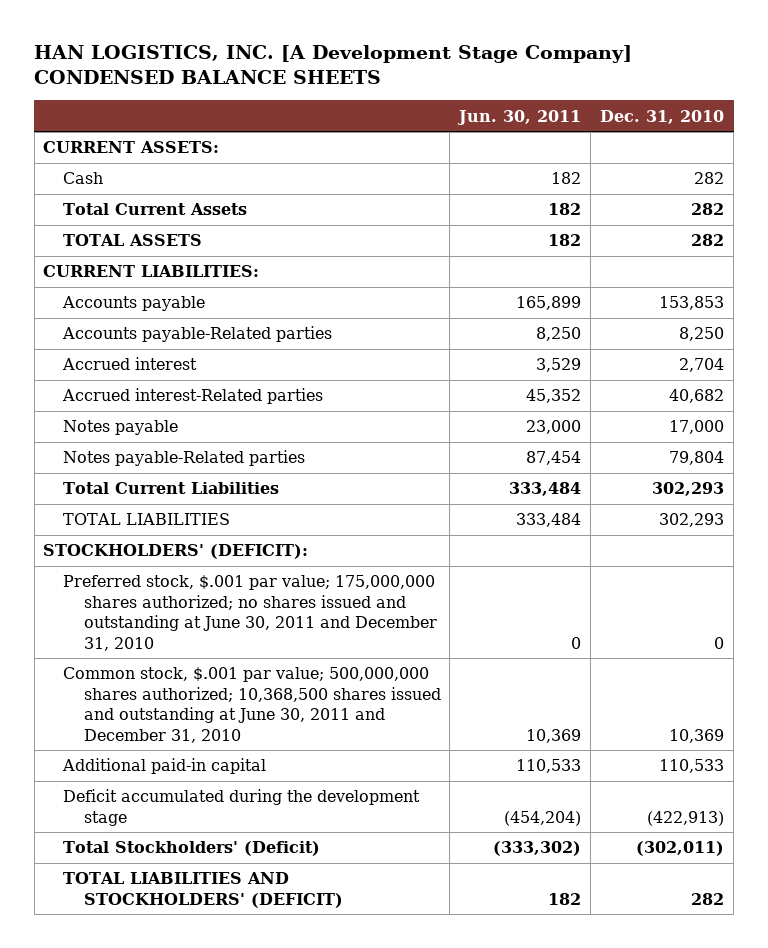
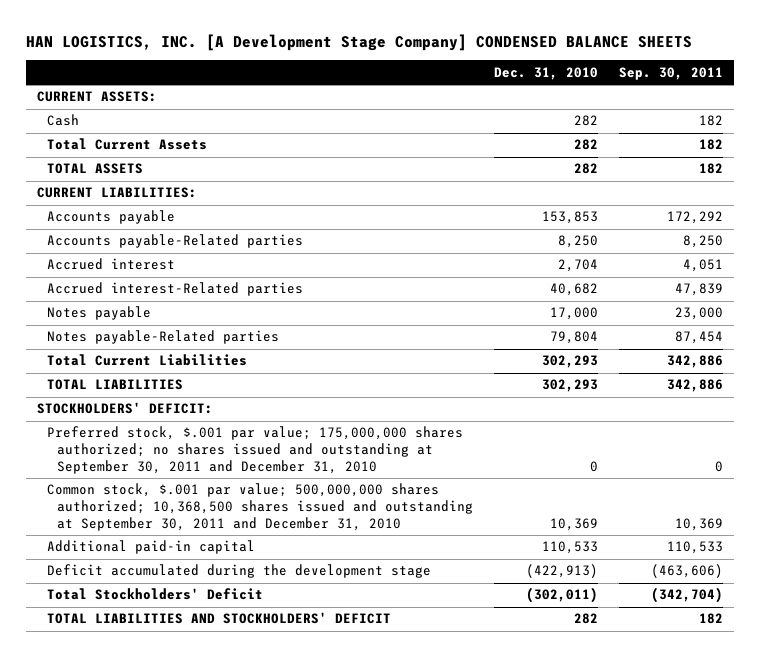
[457,109,582,125] Jun. 30, 2011 -> none
none -> [619,66,724,80] Sep. 30, 2011
[43,544,309,560] STOCKHOLDERS' (DEFICIT): -> [36,402,213,415] STOCKHOLDERS' DEFICIT:
[63,575,437,651] Preferred stock, $.001 par value; 175,000,000 shares authorized; no shares issued and outstanding at June 30, 2011 and December 31, 2010 -> [46,426,463,475] Preferred stock, $.001 par value; 175,000,000 shares authorized; no shares issued and outstanding at September 30, 2011 and December 31, 2010
[63,667,441,743] Common stock, $.001 par value; 500,000,000 shares authorized; 10,368,500 shares issued and outstanding at June 30, 2011 and December 31, 2010 -> [46,483,474,532] Common stock, $.001 par value; 500,000,000 shares authorized; 10,368,500 shares issued and outstanding at September 30, 2011 and December 31, 2010
[63,841,321,857] Total Stockholders' (Deficit) -> [46,588,263,601] Total Stockholders' Deficit
[63,872,343,908] TOTAL LIABILITIES AND STOCKHOLDERS' (DEFICIT) -> [46,612,391,625] TOTAL LIABILITIES AND STOCKHOLDERS' DEFICIT

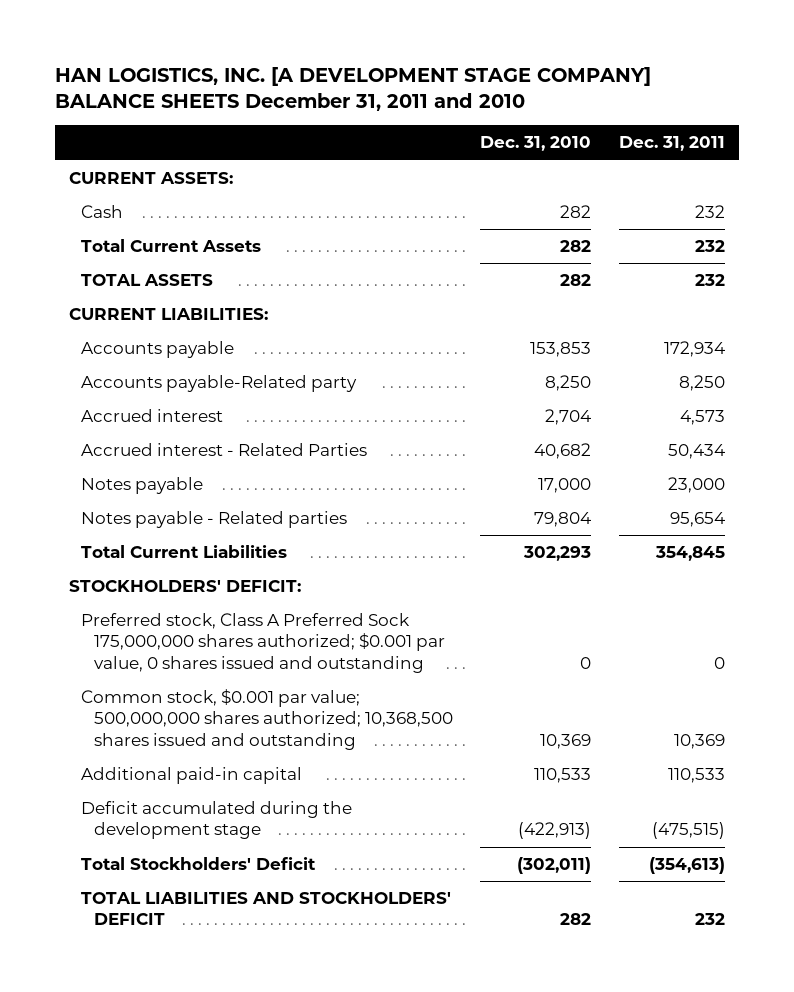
[26,34,693,52] HAN LOGISTICS, INC. [A Development Stage Company] CONDENSED BALANCE SHEETS -> [55,66,652,112] HAN LOGISTICS, INC. [A DEVELOPMENT STAGE COMPANY] BALANCE SHEETS December 31, 2011 and 2010
[619,66,724,80] Sep. 30, 2011 -> none
none -> [619,136,726,152] Dec. 31, 2011
[46,234,303,249] Accounts payable-Related parties -> [81,375,358,393] Accounts payable-Related party
[46,282,303,297] Accrued interest-Related parties -> [81,443,368,457] Accrued interest - Related Parties
[46,330,279,345] Notes payable-Related parties -> [81,511,348,529] Notes payable - Related parties
[46,379,183,391] TOTAL LIABILITIES -> none
[46,426,463,475] Preferred stock, $.001 par value; 175,000,000 shares authorized; no shares issued and outstanding at September 30, 2011 and December 31, 2010 -> [81,613,445,673] Preferred stock, Class A Preferred Sock 175,000,000 shares authorized; $0.001 par value, 0 shares issued and outstanding
[46,483,474,532] Common stock, $.001 par value; 500,000,000 shares authorized; 10,368,500 shares issued and outstanding at September 30, 2011 and December 31, 2010 -> [81,689,453,750] Common stock, $0.001 par value; 500,000,000 shares authorized; 10,368,500 shares issued and outstanding

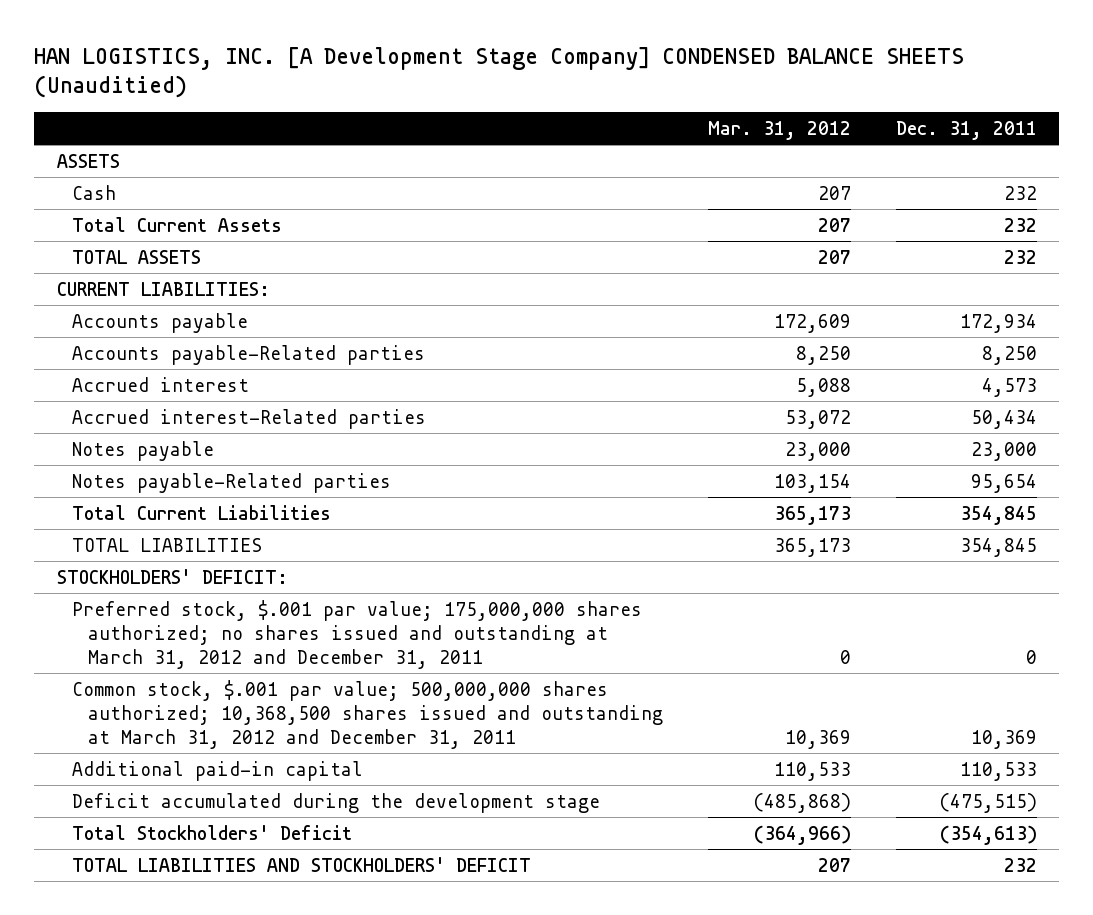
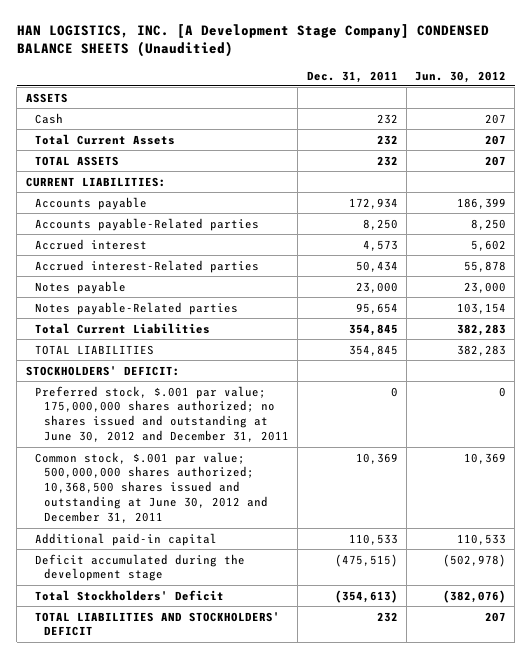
[707,120,851,140] Mar. 31, 2012 -> none
none -> [415,70,507,83] Jun. 30, 2012
[72,599,643,669] Preferred stock, $.001 par value; 175,000,000 shares authorized; no shares issued and outstanding at March 31, 2012 and December 31, 2011 -> [34,385,290,443] Preferred stock, $.001 par value; 175,000,000 shares authorized; no shares issued and outstanding at June 30, 2012 and December 31, 2011
[72,679,663,749] Common stock, $.001 par value; 500,000,000 shares authorized; 10,368,500 shares issued and outstanding at March 31, 2012 and December 31, 2011 -> [34,451,269,524] Common stock, $.001 par value; 500,000,000 shares authorized; 10,368,500 shares issued and outstanding at June 30, 2012 and December 31, 2011

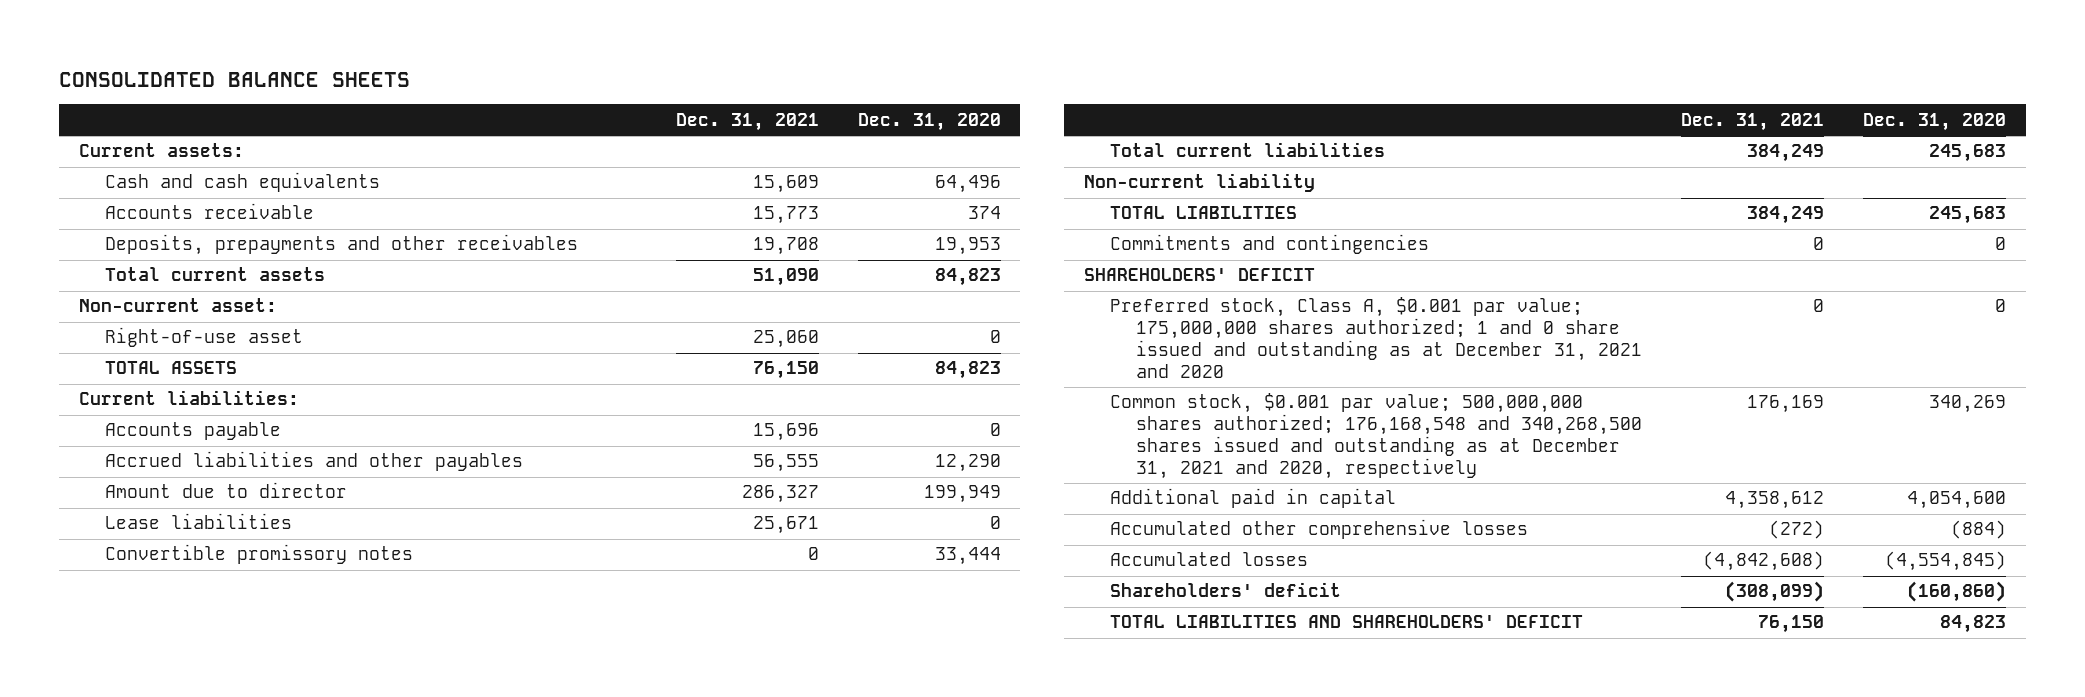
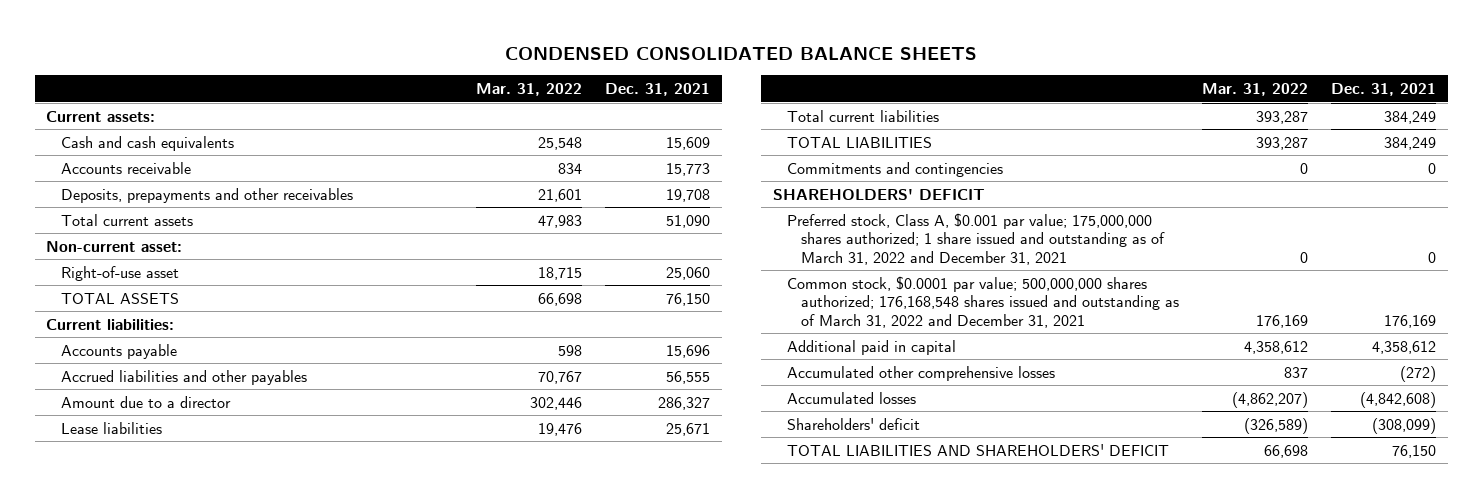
[59,71,411,87] CONSOLIDATED BALANCE SHEETS -> [505,46,978,60] CONDENSED CONSOLIDATED BALANCE SHEETS
[857,112,1001,131] Dec. 31, 2020 -> none
none -> [475,83,582,97] Mar. 31, 2022
[104,482,347,499] Amount due to director -> [60,395,231,408] Amount due to a director
[104,544,413,565] Convertible promissory notes -> none
[1084,173,1316,193] Non-current liability -> none
[1109,297,1642,378] Preferred stock, Class A, $0.001 par value; 175,000,000 shares authorized; 1 and 0 share issued and outstanding as at December 31, 2021 and 2020 -> [787,212,1166,265] Preferred stock, Class A, $0.001 par value; 175,000,000 shares authorized; 1 share issued and outstanding as of March 31, 2022 and December 31, 2021
[1109,393,1642,479] Common stock, $0.001 par value; 500,000,000 shares authorized; 176,168,548 and 340,268,500 shares issued and outstanding as at December 31, 2021 and 2020, respectively -> [787,275,1180,328] Common stock, $0.0001 par value; 500,000,000 shares authorized; 176,168,548 shares issued and outstanding as of March 31, 2022 and December 31, 2021

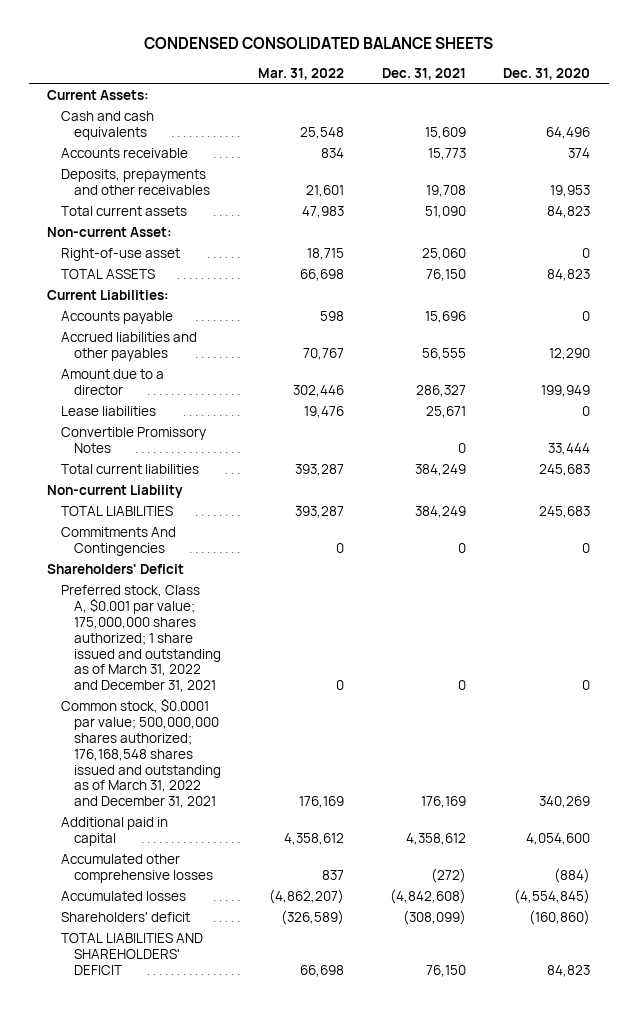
none -> [502,67,590,80] Dec. 31, 2020
[46,110,156,122] Current assets: -> [47,90,150,101] Current Assets:
[46,240,183,252] Non-current asset: -> [47,227,173,238] Non-current Asset:
[46,318,175,330] Current liabilities: -> [47,290,170,301] Current Liabilities:
none -> [60,427,206,454] Convertible Promissory Notes
none -> [47,485,184,499] Non-current Liability
[787,161,1004,177] Commitments and contingencies -> [60,527,176,557] Commitments And Contingencies
[772,188,985,200] SHAREHOLDERS' DEFICIT -> [47,564,185,575] Shareholders' Deficit

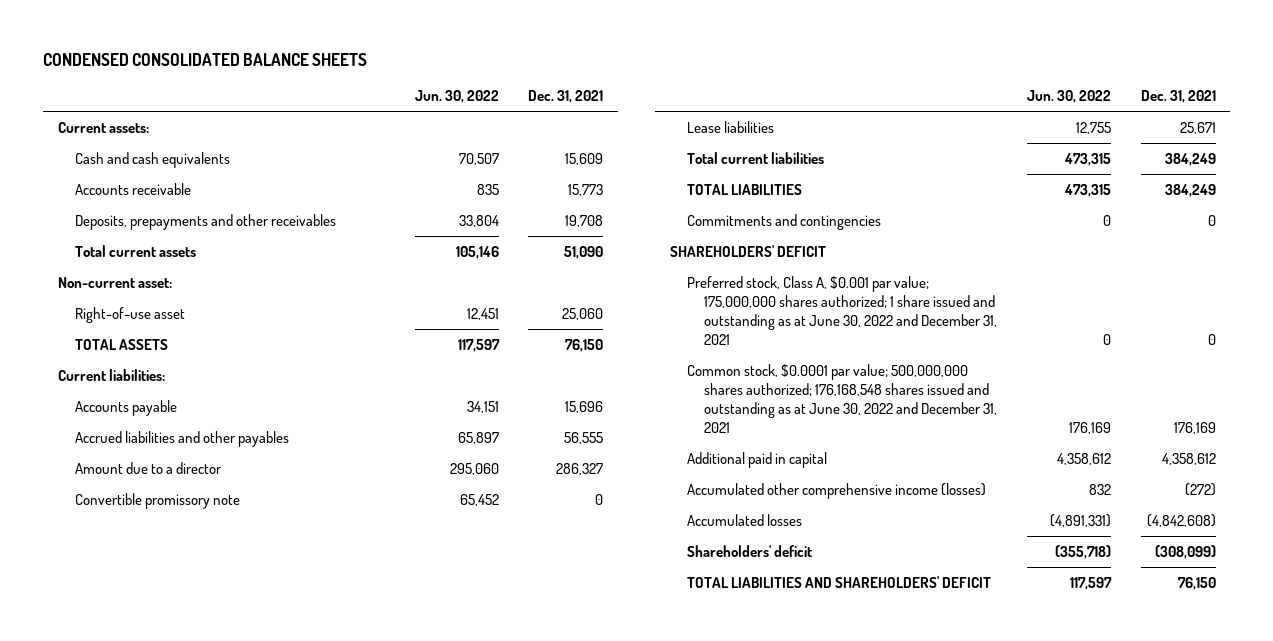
[258,67,345,80] Mar. 31, 2022 -> none
[502,67,590,80] Dec. 31, 2020 -> none
none -> [414,90,499,104] Jun. 30, 2022
[47,90,150,101] Current Assets: -> [57,121,149,133] Current assets:
[47,227,173,238] Non-current Asset: -> [57,276,172,288] Non-current asset:
[47,290,170,301] Current Liabilities: -> [57,368,165,381] Current liabilities:
none -> [74,492,240,509] Convertible promissory note
[60,427,206,454] Convertible Promissory Notes -> none
[47,485,184,499] Non-current Liability -> none
[60,527,176,557] Commitments And Contingencies -> [687,213,882,230] Commitments and contingencies
[47,564,185,575] Shareholders' Deficit -> [669,244,826,257] SHAREHOLDERS' DEFICIT
[60,585,222,693] Preferred stock, Class A, $0.001 par value; 175,000,000 shares authorized; 1 share issued and outstanding as of March 31, 2022 and December 31, 2021 -> [687,275,998,346] Preferred stock, Class A, $0.001 par value; 175,000,000 shares authorized; 1 share issued and outstanding as at June 30, 2022 and December 31, 2021
[60,698,222,809] Common stock, $0.0001 par value; 500,000,000 shares authorized; 176,168,548 shares issued and outstanding as of March 31, 2022 and December 31, 2021 -> [687,363,998,434] Common stock, $0.0001 par value; 500,000,000 shares authorized; 176,168,548 shares issued and outstanding as at June 30, 2022 and December 31, 2021
[60,854,214,884] Accumulated other comprehensive losses -> [687,482,987,499] Accumulated other comprehensive income (losses)

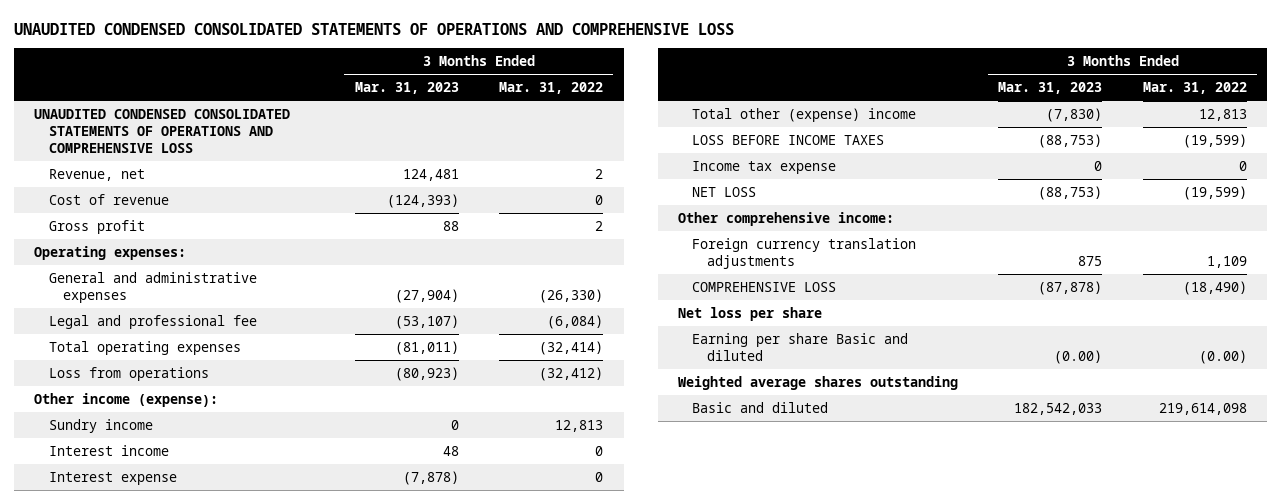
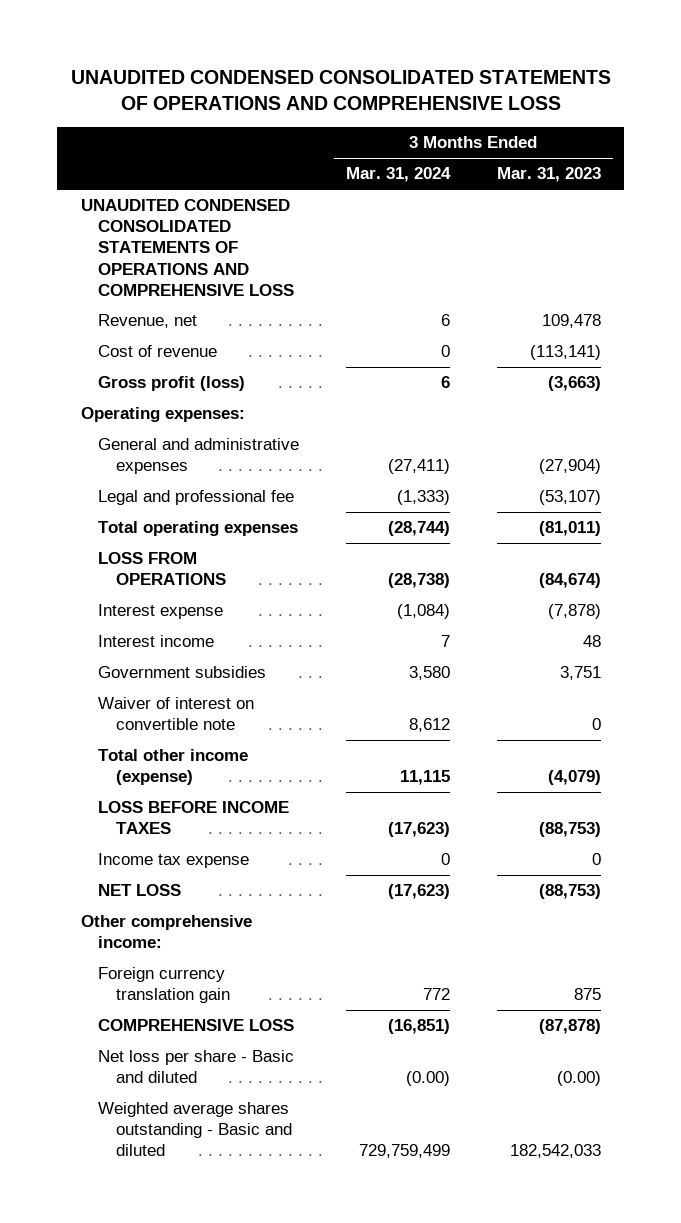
[499,82,604,95] Mar. 31, 2022 -> none
none -> [346,167,452,183] Mar. 31, 2024
[402,168,459,181] 124,481 -> [541,314,601,329] 109,478
[386,193,459,208] (124,393) -> [529,345,601,361] (113,141)
[48,219,145,234] Gross profit -> [98,376,246,392] Gross profit (loss)
[442,220,459,231] 88 -> [547,376,601,392] (3,663)
[34,392,219,407] Other income (expense): -> none
[48,418,153,433] Sundry income -> none
[48,366,209,381] Loss from operations -> [98,552,227,586] LOSS FROM OPERATIONS
[394,366,459,381] (80,923) -> [538,573,601,589] (84,674)
[48,444,169,456] Interest income -> [98,635,215,648] Interest income
none -> [98,666,267,679] Government subsidies
none -> [98,697,255,731] Waiver of interest on convertible note
[692,107,917,122] Total other (expense) income -> [98,749,249,786] Total other income (expense)
[1046,107,1103,122] (7,830) -> [547,770,601,786] (4,079)
[692,237,917,269] Foreign currency translation adjustments -> [98,967,231,1004] Foreign currency translation gain
[677,306,822,321] Net loss per share -> none
[677,375,958,390] Weighted average shares outstanding -> none
[692,332,909,361] Earning per share Basic and diluted -> [98,1050,295,1084] Net loss per share - Basic and diluted
[692,401,829,413] Basic and diluted -> [98,1102,293,1157] Weighted average shares outstanding - Basic and diluted

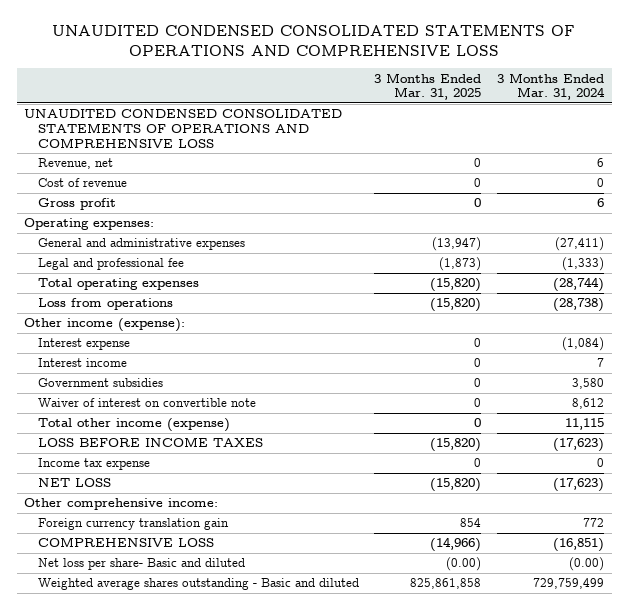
[496,167,601,183] Mar. 31, 2023 -> none
none -> [374,72,482,101] 3 Months Ended Mar. 31, 2025
[98,376,246,392] Gross profit (loss) -> [37,198,116,211] Gross profit
[98,552,227,586] LOSS FROM OPERATIONS -> [37,298,173,311] Loss from operations
none -> [24,318,186,333] Other income (expense):
[98,1050,295,1084] Net loss per share - Basic and diluted -> [37,558,245,571] Net loss per share- Basic and diluted

